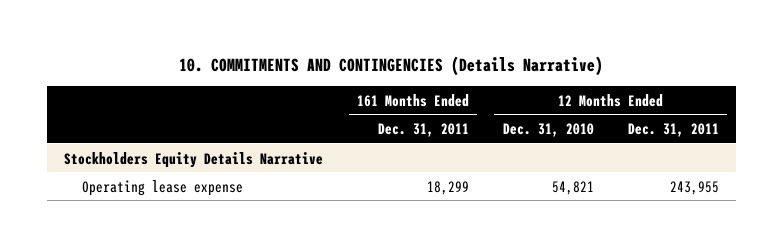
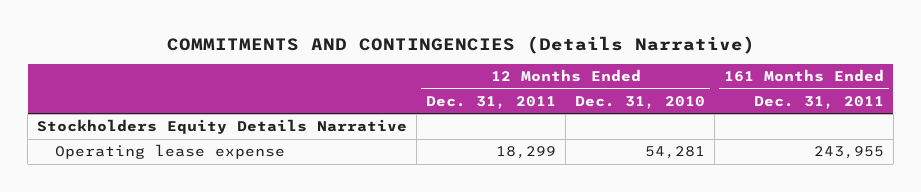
[179,55,604,76] 10. COMMITMENTS AND CONTINGENCIES (Details Narrative) -> [166,35,755,54] COMMITMENTS AND CONTINGENCIES (Details Narrative)
[426,180,469,195] 18,299 -> [813,146,884,160] 243,955
[551,180,594,195] 54,821 -> [644,146,705,160] 54,281
[669,180,719,195] 243,955 -> [496,146,557,160] 18,299

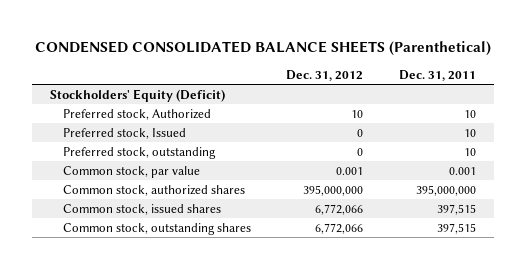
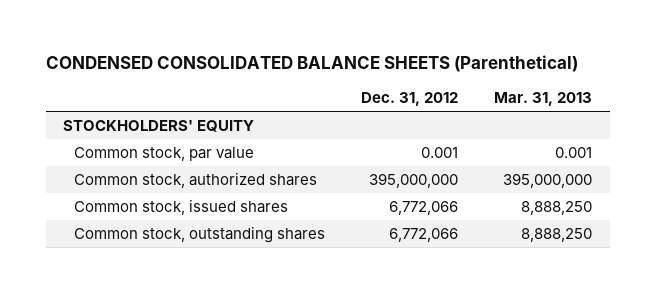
[399,70,477,82] Dec. 31, 2011 -> none
none -> [493,91,592,106] Mar. 31, 2013
[62,108,211,120] Preferred stock, Authorized -> none
[62,127,186,139] Preferred stock, Issued -> none
[62,146,216,159] Preferred stock, outstanding -> none
[49,88,225,102] Stockholders' Equity (Deficit) -> [63,120,255,133] STOCKHOLDERS' EQUITY

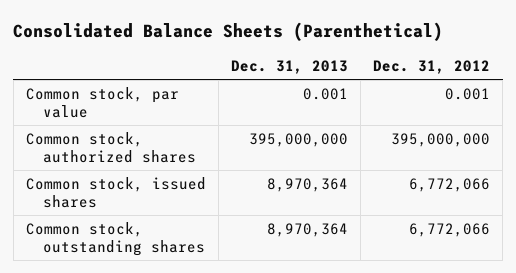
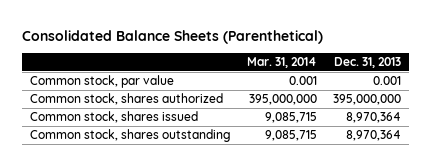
[373,59,491,74] Dec. 31, 2012 -> none
none -> [246,57,317,69] Mar. 31, 2014
[25,132,196,163] Common stock, authorized shares -> [29,93,223,106] Common stock, shares authorized
[25,177,206,208] Common stock, issued shares -> [29,111,198,124] Common stock, shares issued
[25,222,205,256] Common stock, outstanding shares -> [29,129,231,143] Common stock, shares outstanding

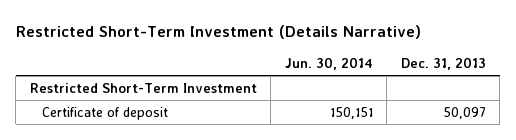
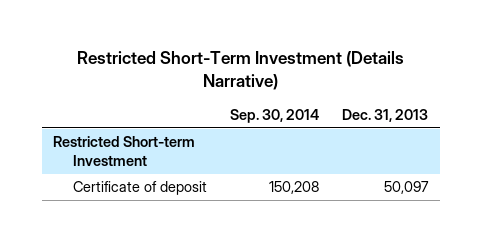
[284,57,373,71] Jun. 30, 2014 -> none
none -> [230,109,320,124] Sep. 30, 2014
[29,82,257,93] Restricted Short-Term Investment -> [53,136,196,167] Restricted Short-term Investment

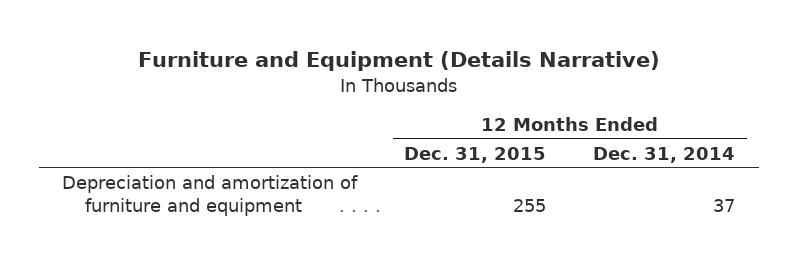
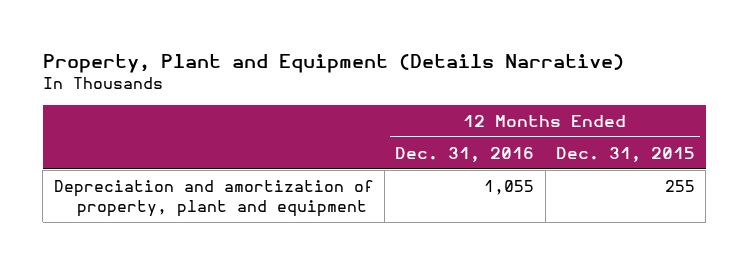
[137,51,660,72] Furniture and Equipment (Details Narrative) -> [42,53,624,73] Property, Plant and Equipment (Details Narrative)
[593,146,736,163] Dec. 31, 2014 -> none
none -> [395,146,535,162] Dec. 31, 2016
[62,174,359,217] Depreciation and amortization of furniture and equipment -> [53,180,374,218] Depreciation and amortization of property, plant and equipment

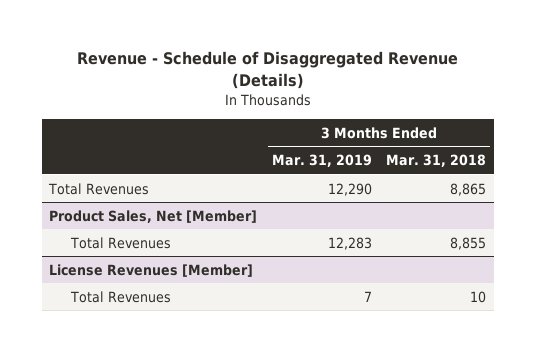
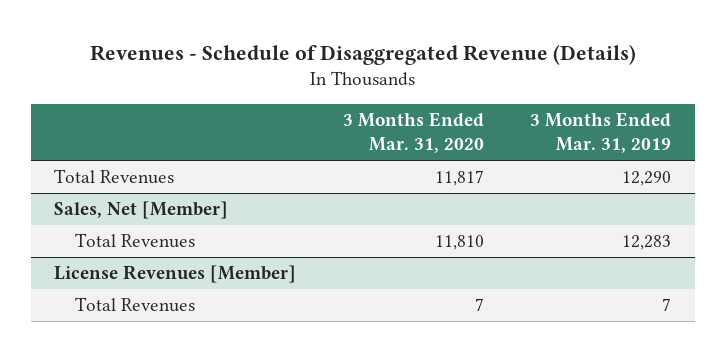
[76,50,458,89] Revenue - Schedule of Disaggregated Revenue (Details) -> [89,43,636,65] Revenues - Schedule of Disaggregated Revenue (Details)
[386,154,487,168] Mar. 31, 2018 -> none
none -> [342,112,484,154] 3 Months Ended Mar. 31, 2020
[49,209,258,223] Product Sales, Net [Member] -> [53,201,228,220] Sales, Net [Member]

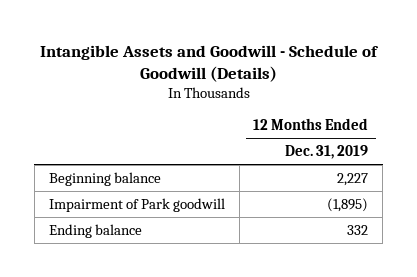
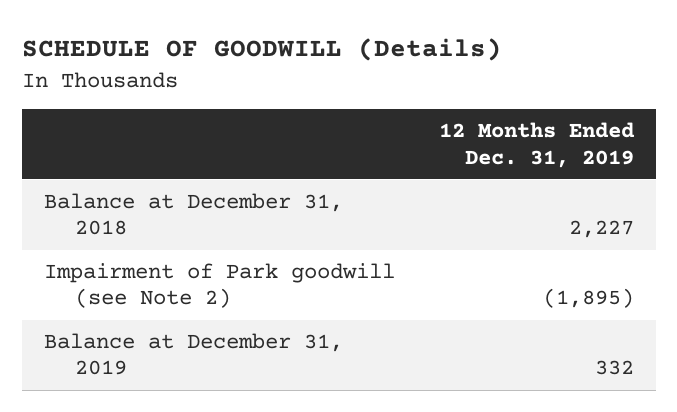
[39,44,379,82] Intangible Assets and Goodwill - Schedule of Goodwill (Details) -> [21,38,502,62] SCHEDULE OF GOODWILL (Details)
[48,171,161,186] Beginning balance -> [43,193,343,236] Balance at December 31, 2018
[48,197,225,212] Impairment of Park goodwill -> [43,263,395,309] Impairment of Park goodwill (see Note 2)
[48,223,142,238] Ending balance -> [43,333,343,376] Balance at December 31, 2019

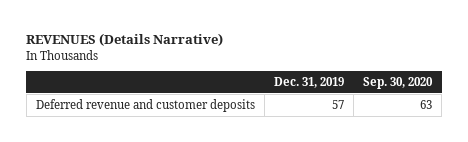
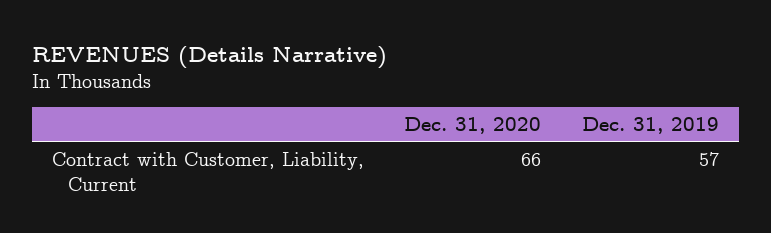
[363,77,434,90] Sep. 30, 2020 -> none
none -> [404,116,542,134] Dec. 31, 2020
[35,98,255,112] Deferred revenue and customer deposits -> [51,151,364,191] Contract with Customer, Liability, Current

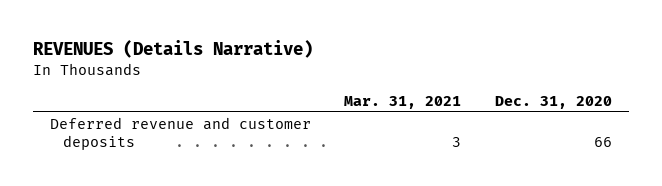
[581,116,719,134] Dec. 31, 2019 -> none
none -> [344,96,462,110] Mar. 31, 2021
[51,151,364,191] Contract with Customer, Liability, Current -> [49,117,311,151] Deferred revenue and customer deposits

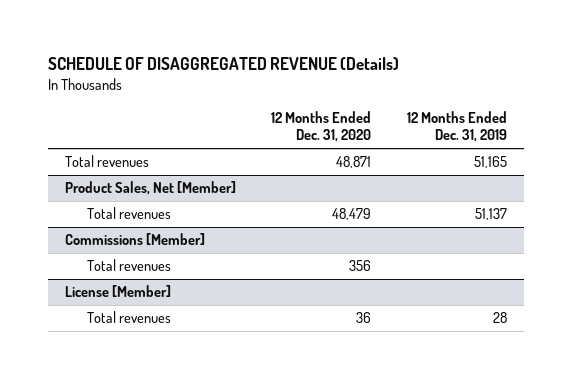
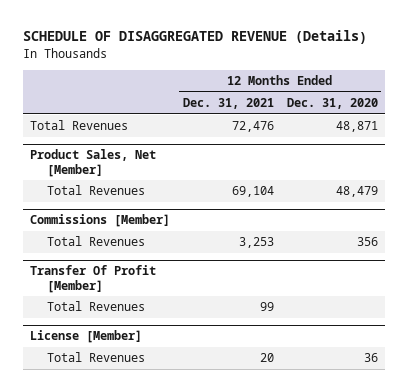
[406,110,507,143] 12 Months Ended Dec. 31, 2019 -> none
none -> [182,97,274,109] Dec. 31, 2021
[65,155,150,168] Total revenues -> [29,120,128,131] Total Revenues
[87,207,172,220] Total revenues -> [46,185,145,196] Total Revenues
[87,259,172,272] Total revenues -> [46,236,145,247] Total Revenues
none -> [29,265,156,293] Transfer Of Profit [Member]
none -> [46,301,145,312] Total Revenues
[87,311,172,324] Total revenues -> [46,352,145,363] Total Revenues

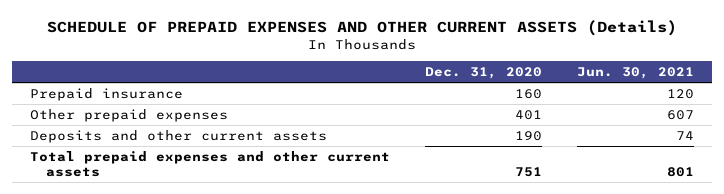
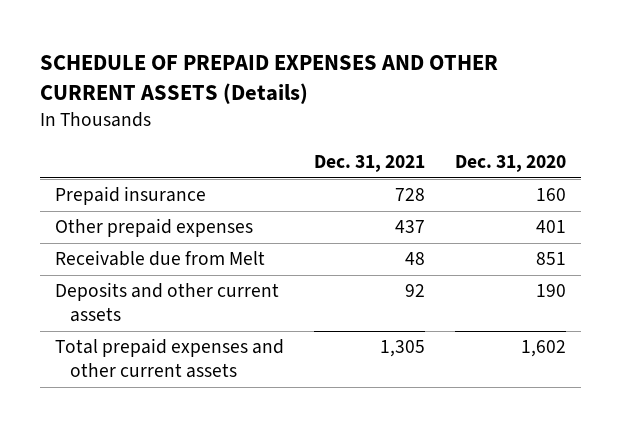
[577,67,695,80] Jun. 30, 2021 -> none
none -> [314,155,426,173] Dec. 31, 2021
none -> [55,250,266,267] Receivable due from Melt
[515,166,543,177] 751 -> [521,340,567,358] 1,602

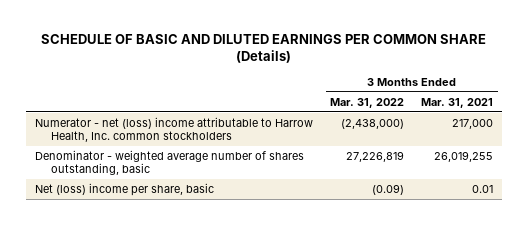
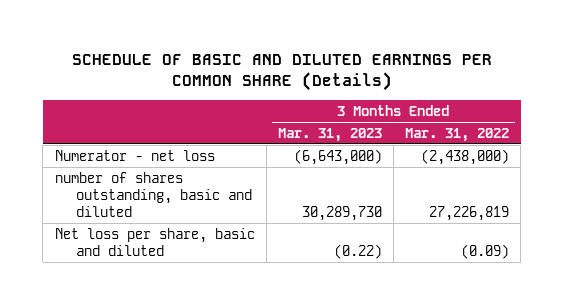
[421,97,494,108] Mar. 31, 2021 -> none
none -> [277,127,382,142] Mar. 31, 2023
[35,116,314,143] Numerator - net (loss) income attributable to Harrow Health, Inc. common stockholders -> [54,149,215,161] Numerator - net loss
[35,149,305,176] Denominator - weighted average number of shares outstanding, basic -> [54,171,253,218] number of shares outstanding, basic and diluted
[35,182,215,196] Net (loss) income per share, basic -> [54,227,255,257] Net loss per share, basic and diluted

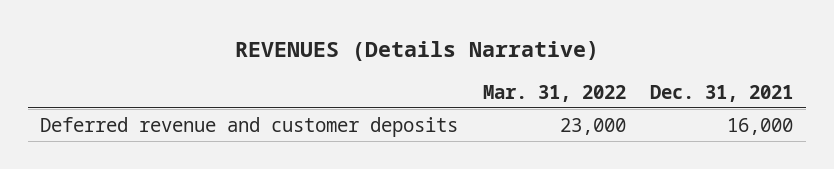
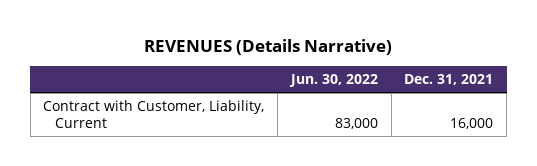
[482,84,626,102] Mar. 31, 2022 -> none
none -> [288,74,378,88] Jun. 30, 2022
[40,116,459,137] Deferred revenue and customer deposits -> [43,100,265,129] Contract with Customer, Liability, Current

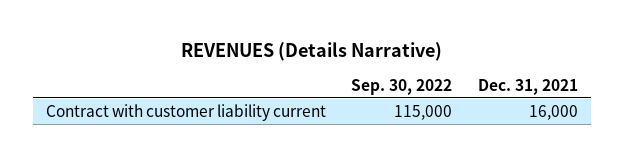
[288,74,378,88] Jun. 30, 2022 -> none
none -> [351,78,453,95] Sep. 30, 2022
[43,100,265,129] Contract with Customer, Liability, Current -> [45,104,326,122] Contract with customer liability current

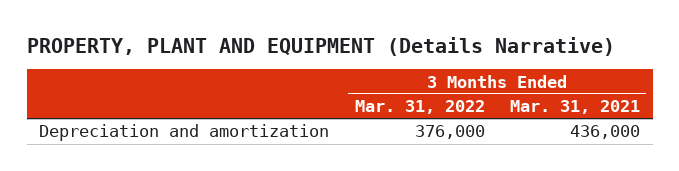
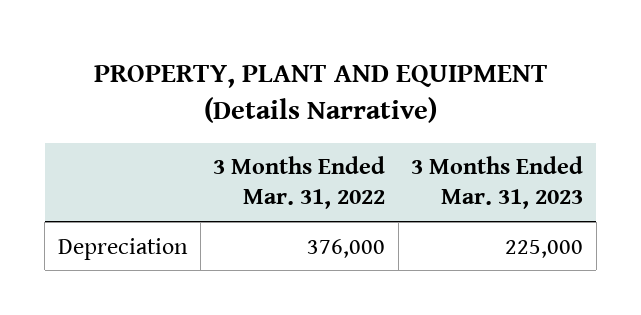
[510,100,641,115] Mar. 31, 2021 -> none
none -> [411,156,584,210] 3 Months Ended Mar. 31, 2023
[39,124,330,142] Depreciation and amortization -> [58,237,189,260] Depreciation

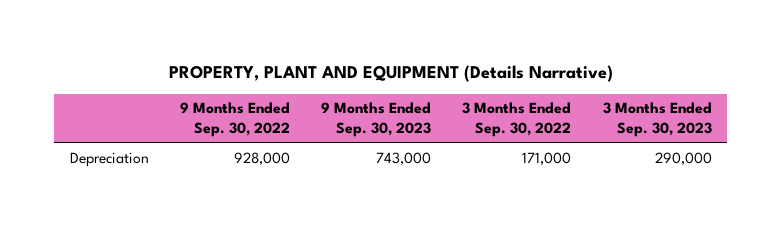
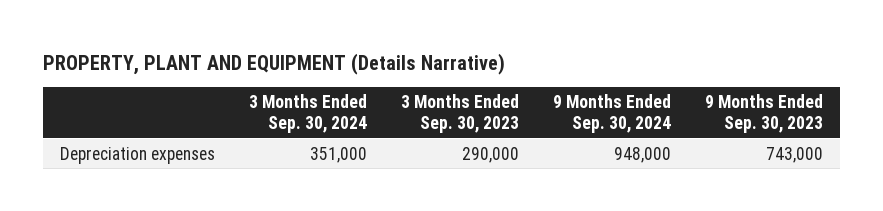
[179,102,290,137] 9 Months Ended Sep. 30, 2022 -> none
[462,102,572,137] 3 Months Ended Sep. 30, 2022 -> none
none -> [249,93,368,134] 3 Months Ended Sep. 30, 2024
none -> [553,93,672,134] 9 Months Ended Sep. 30, 2024
[69,151,149,167] Depreciation -> [60,146,216,164] Depreciation expenses

